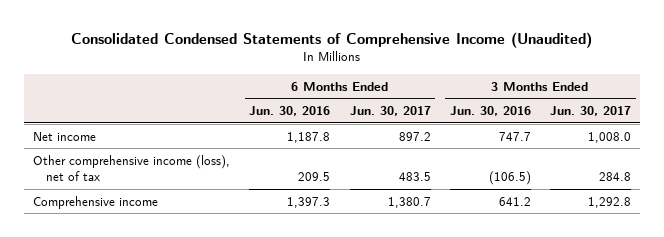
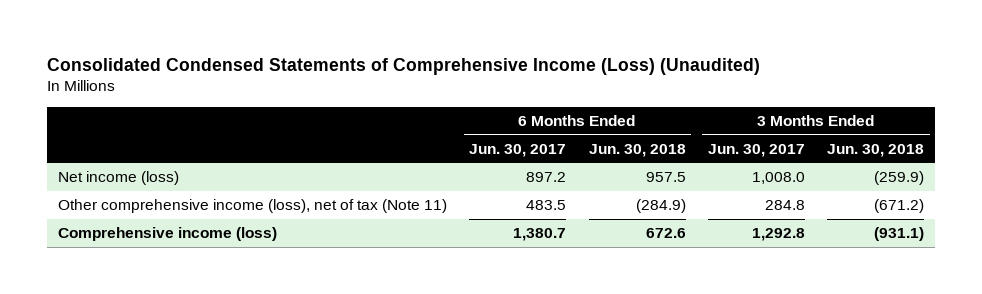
[71,31,593,48] Consolidated Condensed Statements of Comprehensive Income (Unaudited) -> [46,57,760,75] Consolidated Condensed Statements of Comprehensive Income (Loss) (Unaudited)
[249,106,331,117] Jun. 30, 2016 -> none
[449,106,531,117] Jun. 30, 2016 -> none
none -> [588,143,686,157] Jun. 30, 2018
none -> [827,143,925,157] Jun. 30, 2018
[33,131,97,141] Net income -> [57,171,179,186] Net income (loss)
[33,154,231,182] Other comprehensive income (loss), net of tax -> [57,199,447,214] Other comprehensive income (loss), net of tax (Note 11)
[33,195,159,209] Comprehensive income -> [57,227,277,242] Comprehensive income (loss)

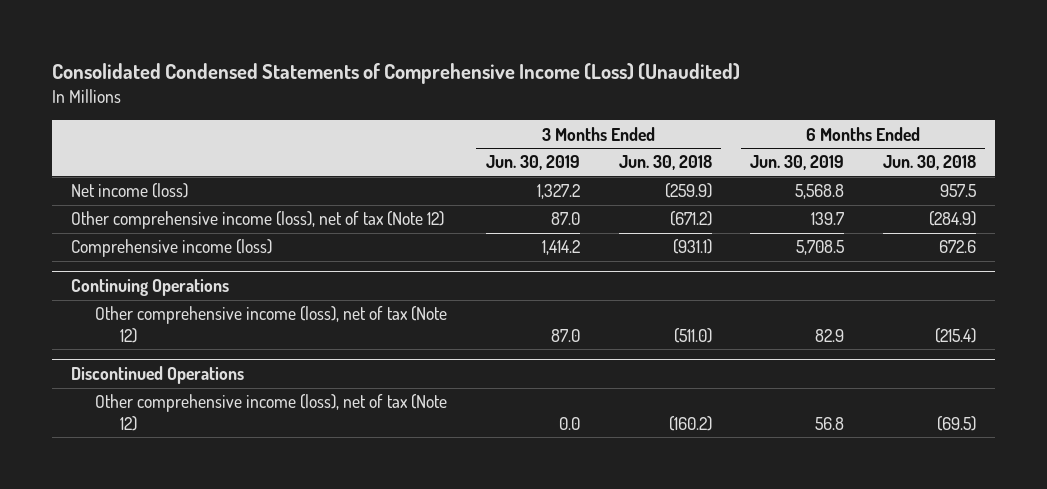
[469,143,567,157] Jun. 30, 2017 -> none
[707,143,805,157] Jun. 30, 2017 -> none
none -> [486,155,581,171] Jun. 30, 2019
none -> [750,155,845,171] Jun. 30, 2019
[57,199,447,214] Other comprehensive income (loss), net of tax (Note 11) -> [70,211,444,230] Other comprehensive income (loss), net of tax (Note 12)
none -> [70,279,229,297] Continuing Operations
none -> [95,306,448,344] Other comprehensive income (loss), net of tax (Note 12)
none -> [70,366,244,385] Discontinued Operations
none -> [95,394,448,432] Other comprehensive income (loss), net of tax (Note 12)

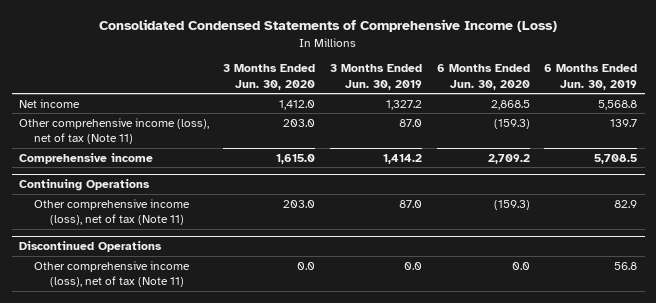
[51,63,740,85] Consolidated Condensed Statements of Comprehensive Income (Loss) (Unaudited) -> [99,19,558,33] Consolidated Condensed Statements of Comprehensive Income (Loss)
[618,155,712,171] Jun. 30, 2018 -> none
[882,155,976,171] Jun. 30, 2018 -> none
none -> [223,64,316,90] 3 Months Ended Jun. 30, 2020
none -> [436,64,530,90] 6 Months Ended Jun. 30, 2020
[70,183,188,199] Net income (loss) -> [18,98,80,108] Net income
[70,211,444,230] Other comprehensive income (loss), net of tax (Note 12) -> [18,117,209,145] Other comprehensive income (loss), net of tax (Note 11)
[70,239,272,258] Comprehensive income (loss) -> [18,152,153,164] Comprehensive income
[95,306,448,344] Other comprehensive income (loss), net of tax (Note 12) -> [34,198,191,226] Other comprehensive income (loss), net of tax (Note 11)
[95,394,448,432] Other comprehensive income (loss), net of tax (Note 12) -> [34,260,191,288] Other comprehensive income (loss), net of tax (Note 11)

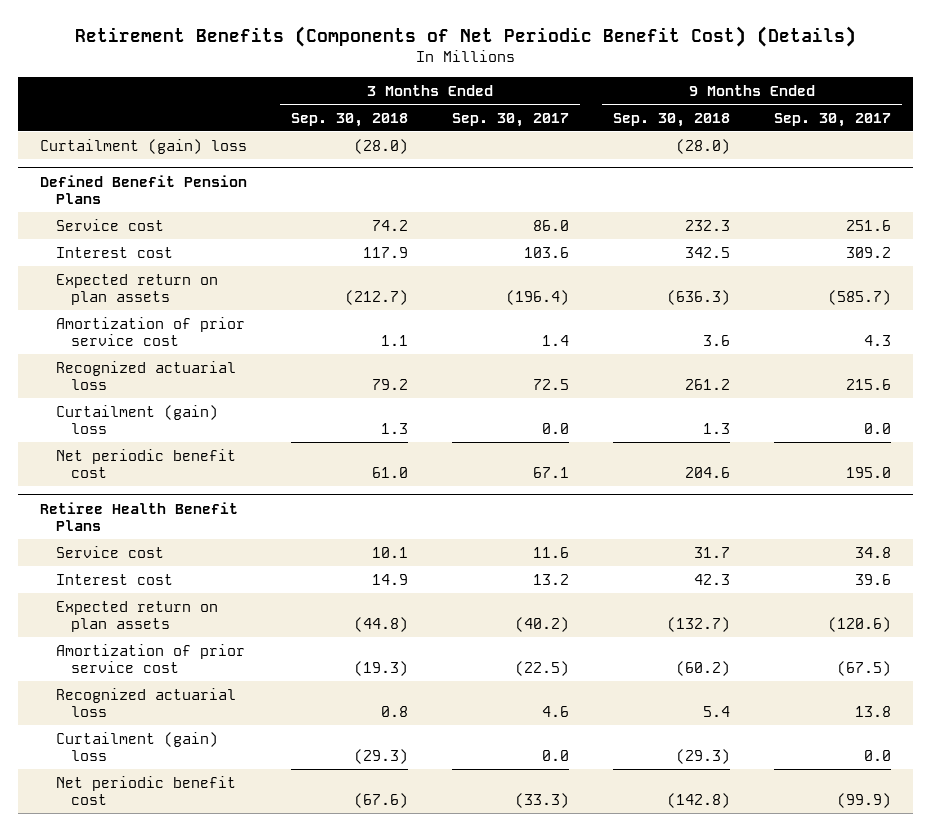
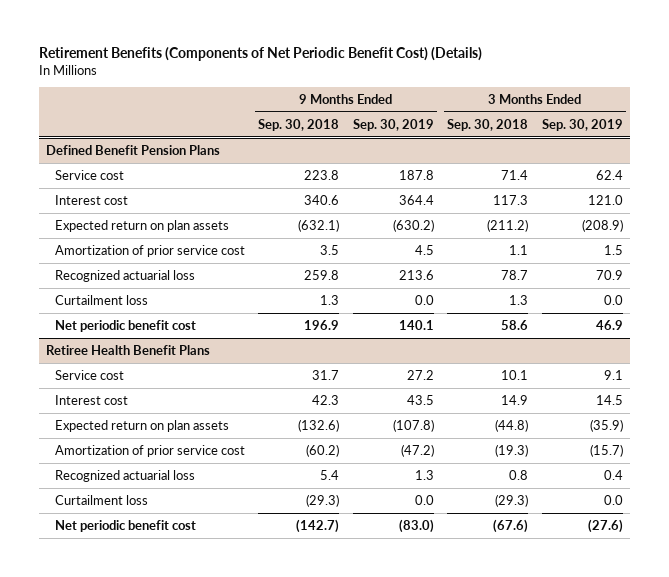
[452,112,570,127] Sep. 30, 2017 -> none
[774,112,892,127] Sep. 30, 2017 -> none
none -> [352,118,434,131] Sep. 30, 2019
none -> [541,118,623,131] Sep. 30, 2019
[40,138,248,154] Curtailment (gain) loss -> none
[372,219,409,231] 74.2 -> [501,169,529,180] 71.4
[685,219,731,231] 232.3 -> [304,169,340,180] 223.8
[363,246,409,258] 117.9 -> [493,194,529,205] 117.3
[685,246,731,258] 342.5 -> [304,194,340,205] 340.6
[345,290,409,306] (212.7) -> [487,218,529,232] (211.2)
[667,290,731,306] (636.3) -> [298,218,340,232] (632.1)
[703,335,731,347] 3.6 -> [320,244,340,255] 3.5
[372,379,409,391] 79.2 -> [501,269,529,280] 78.7
[685,379,731,391] 261.2 -> [304,269,340,280] 259.8
[55,404,218,435] Curtailment (gain) loss -> [54,294,148,305] Curtailment loss
[372,467,409,479] 61.0 -> [501,319,529,330] 58.6
[685,467,731,479] 204.6 -> [304,319,340,330] 196.9
[667,617,731,633] (132.7) -> [298,418,340,432] (132.6)
[55,731,218,762] Curtailment (gain) loss -> [54,494,148,505] Curtailment loss
[667,793,731,809] (142.8) -> [296,518,340,533] (142.7)

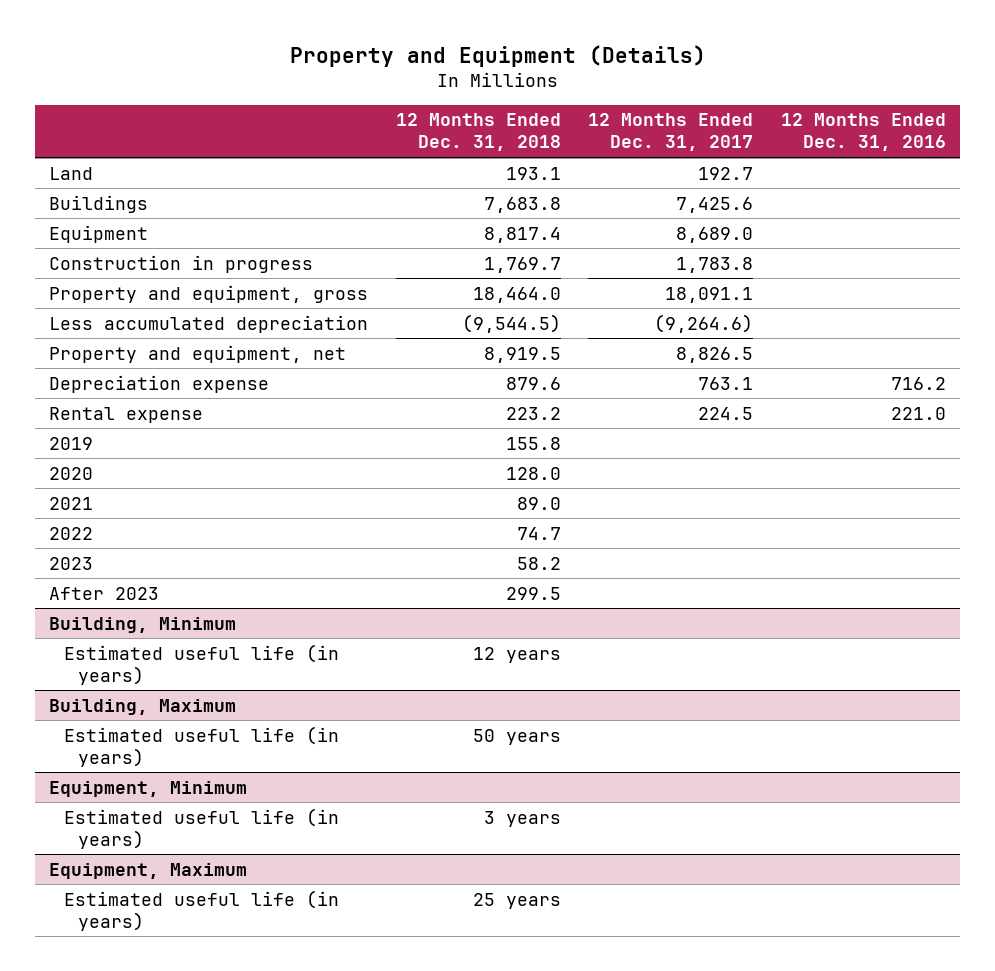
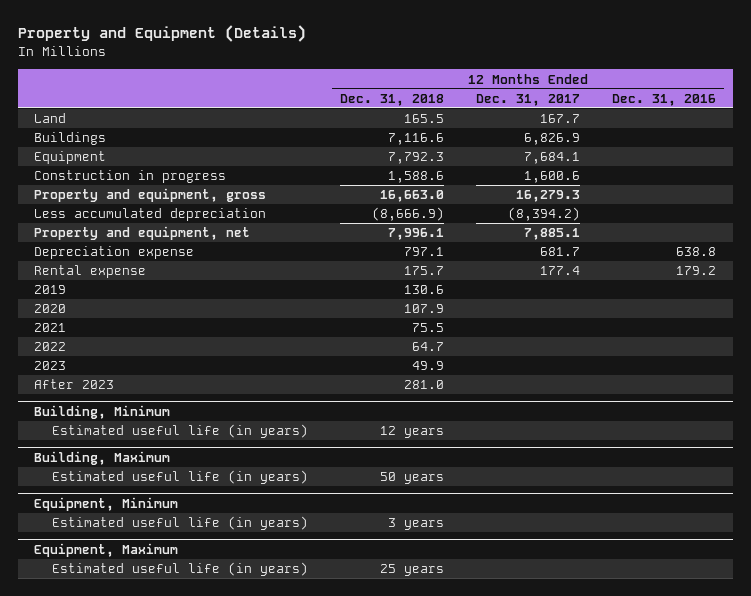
[505,166,561,180] 193.1 -> [403,114,444,124] 165.5
[698,166,754,180] 192.7 -> [540,114,581,124] 167.7
[483,196,561,213] 7,683.8 -> [387,133,444,146] 7,116.6
[676,196,754,213] 7,425.6 -> [524,133,581,146] 6,826.9
[483,226,561,243] 8,817.4 -> [387,152,444,165] 7,792.3
[676,226,754,243] 8,689.0 -> [524,152,581,165] 7,684.1
[483,256,561,273] 1,769.7 -> [387,171,444,184] 1,588.6
[676,256,754,273] 1,783.8 -> [524,171,581,184] 1,600.6
[472,286,561,303] 18,464.0 -> [379,190,444,203] 16,663.0
[665,286,754,303] 18,091.1 -> [516,190,581,203] 16,279.3
[461,313,561,333] (9,544.5) -> [371,207,444,222] (8,666.9)
[654,313,754,333] (9,264.6) -> [508,207,581,222] (8,394.2)
[483,346,561,363] 8,919.5 -> [387,228,444,241] 7,996.1
[676,346,754,363] 8,826.5 -> [524,228,581,241] 7,885.1
[505,376,561,390] 879.6 -> [403,247,444,257] 797.1
[698,376,754,390] 763.1 -> [540,247,581,257] 681.7
[891,376,947,390] 716.2 -> [676,247,717,257] 638.8
[505,406,561,420] 223.2 -> [403,266,444,276] 175.7
[698,406,754,420] 224.5 -> [540,266,581,276] 177.4
[891,406,947,420] 221.0 -> [676,266,717,276] 179.2
[505,436,561,450] 155.8 -> [403,285,444,295] 130.6
[505,466,561,480] 128.0 -> [403,304,444,314] 107.9
[516,496,561,510] 89.0 -> [411,323,444,333] 75.5
[516,526,561,540] 74.7 -> [411,342,444,352] 64.7
[516,556,561,570] 58.2 -> [411,361,444,371] 49.9
[505,586,561,600] 299.5 -> [403,380,444,390] 281.0

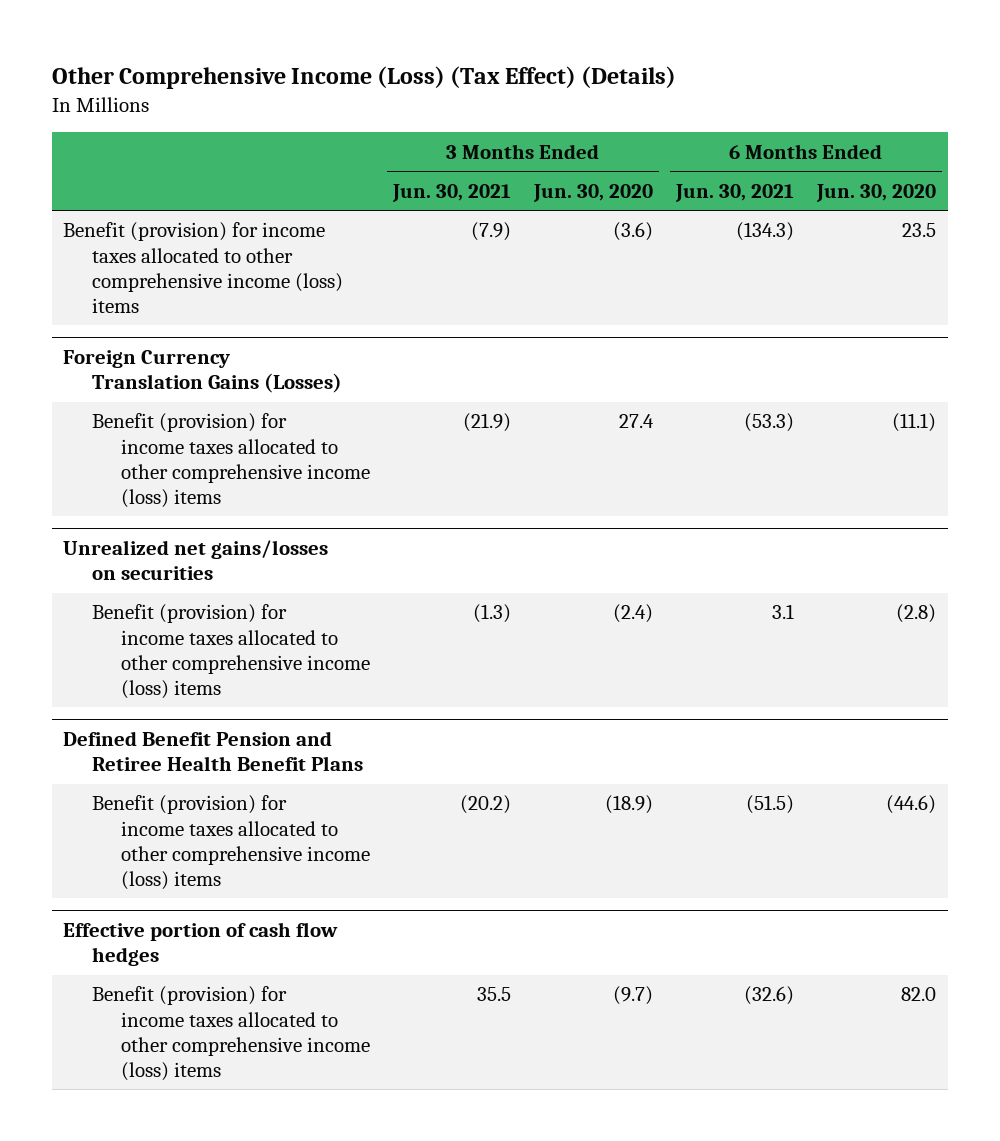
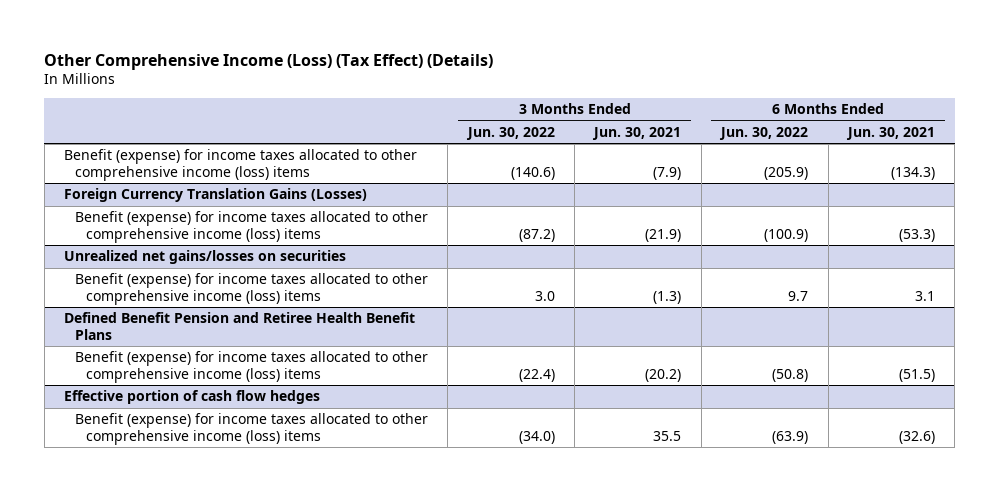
[533,183,654,202] Jun. 30, 2020 -> none
[816,183,937,202] Jun. 30, 2020 -> none
none -> [465,126,555,140] Jun. 30, 2022
none -> [719,126,809,140] Jun. 30, 2022
[63,222,344,313] Benefit (provision) for income taxes allocated to other comprehensive income (loss) items -> [63,149,417,182] Benefit (expense) for income taxes allocated to other comprehensive income (loss) items
[92,413,371,508] Benefit (provision) for income taxes allocated to other comprehensive income (loss) items -> [74,211,428,244] Benefit (expense) for income taxes allocated to other comprehensive income (loss) items
[92,604,371,699] Benefit (provision) for income taxes allocated to other comprehensive income (loss) items -> [74,273,428,306] Benefit (expense) for income taxes allocated to other comprehensive income (loss) items
[92,795,371,890] Benefit (provision) for income taxes allocated to other comprehensive income (loss) items -> [74,351,428,384] Benefit (expense) for income taxes allocated to other comprehensive income (loss) items
[92,986,371,1081] Benefit (provision) for income taxes allocated to other comprehensive income (loss) items -> [74,413,428,446] Benefit (expense) for income taxes allocated to other comprehensive income (loss) items

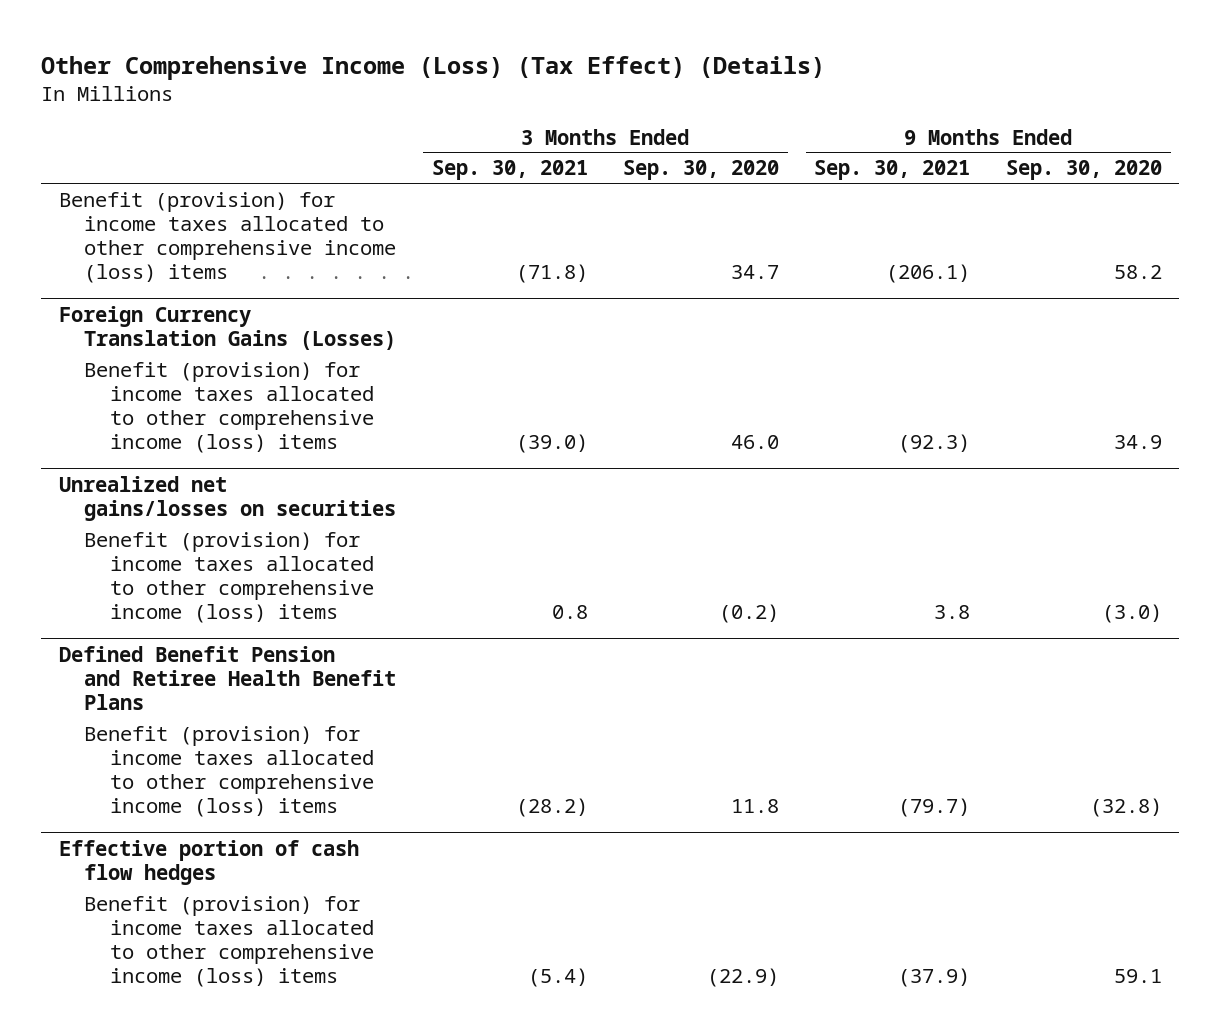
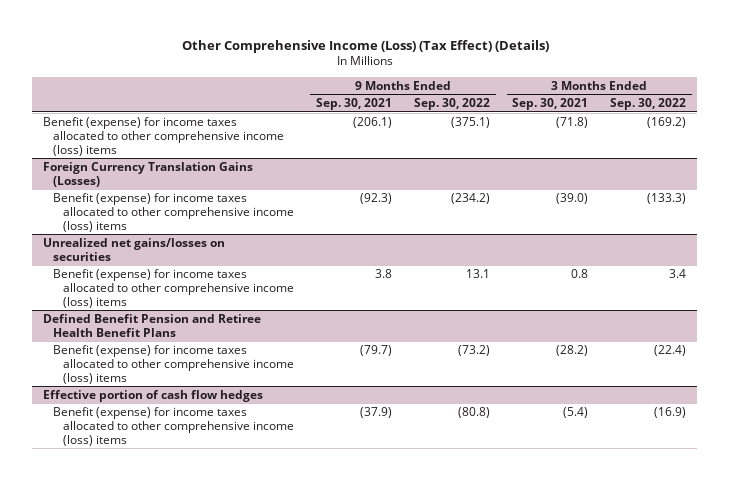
[623,160,780,181] Sep. 30, 2020 -> none
[1005,160,1162,181] Sep. 30, 2020 -> none
none -> [414,98,491,111] Sep. 30, 2022
none -> [610,98,687,111] Sep. 30, 2022
[59,191,397,283] Benefit (provision) for income taxes allocated to other comprehensive income (loss) items -> [42,116,284,156] Benefit (expense) for income taxes allocated to other comprehensive income (loss) items
[84,361,374,453] Benefit (provision) for income taxes allocated to other comprehensive income (loss) items -> [52,192,294,232] Benefit (expense) for income taxes allocated to other comprehensive income (loss) items
[84,531,374,623] Benefit (provision) for income taxes allocated to other comprehensive income (loss) items -> [52,268,294,308] Benefit (expense) for income taxes allocated to other comprehensive income (loss) items
[84,725,374,817] Benefit (provision) for income taxes allocated to other comprehensive income (loss) items -> [52,344,294,384] Benefit (expense) for income taxes allocated to other comprehensive income (loss) items
[84,895,374,987] Benefit (provision) for income taxes allocated to other comprehensive income (loss) items -> [52,406,294,446] Benefit (expense) for income taxes allocated to other comprehensive income (loss) items

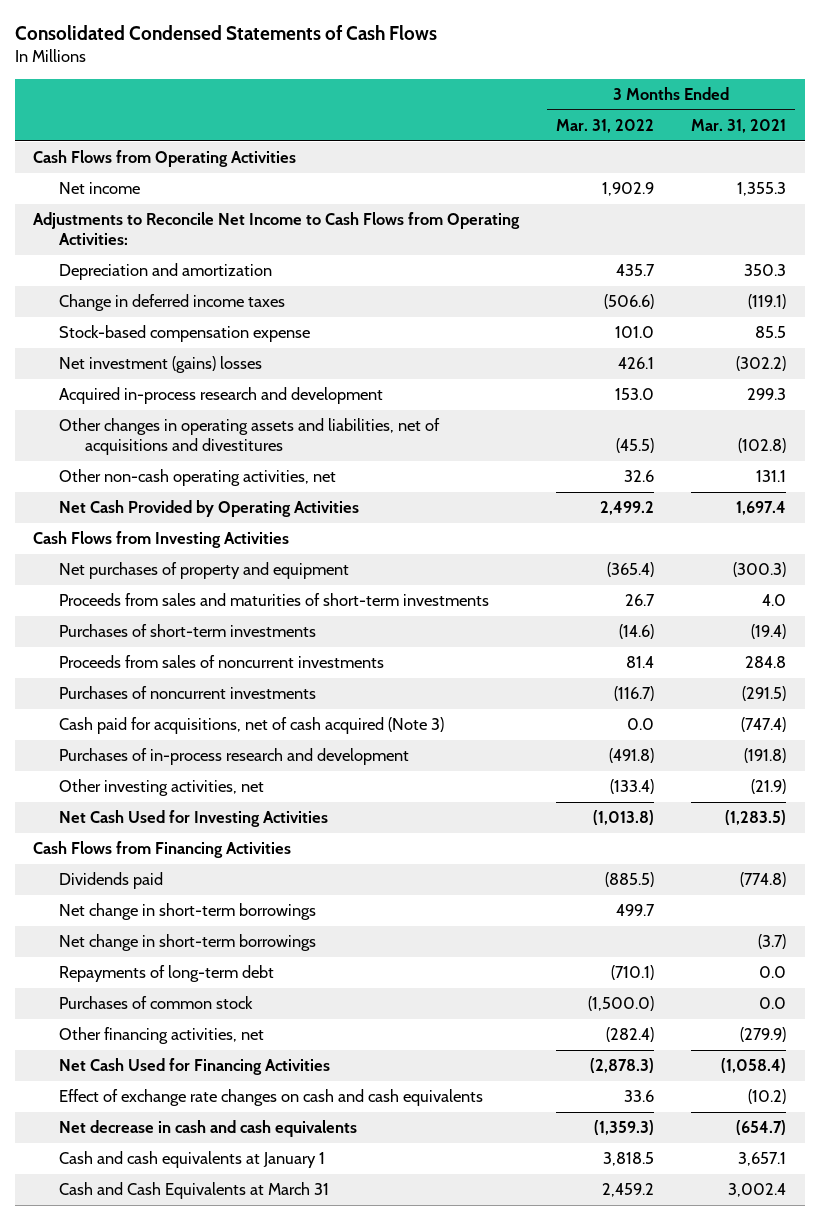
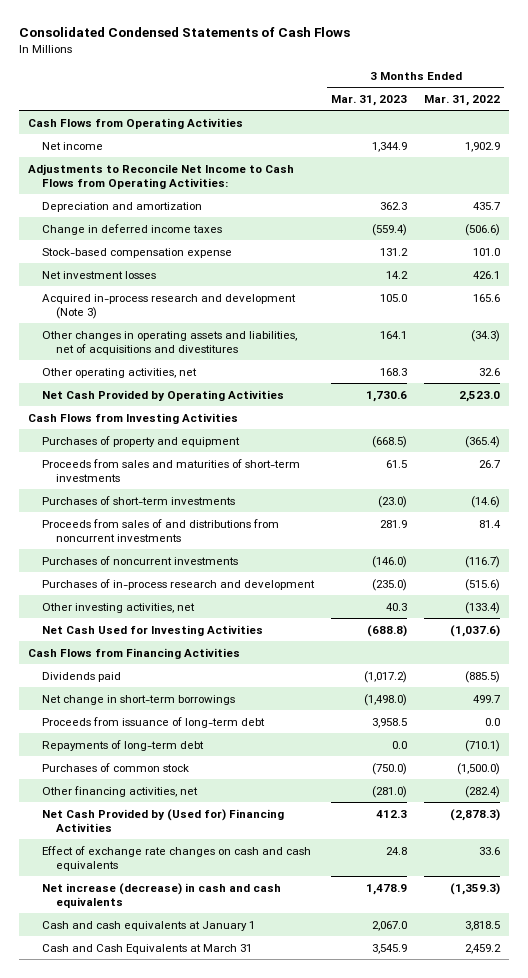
[691,119,787,134] Mar. 31, 2021 -> none
none -> [331,94,408,106] Mar. 31, 2023
[59,356,263,374] Net investment (gains) losses -> [42,270,157,279] Net investment losses
[59,387,384,405] Acquired in-process research and development -> [42,293,297,319] Acquired in-process research and development (Note 3)
[615,388,655,401] 153.0 -> [473,293,501,302] 165.6
[616,437,655,453] (45.5) -> [471,329,501,342] (34.3)
[59,469,337,487] Other non-cash operating activities, net -> [42,367,198,378] Other operating activities, net
[600,501,655,516] 2,499.2 -> [459,390,501,402] 2,523.0
[59,562,350,580] Net purchases of property and equipment -> [42,435,241,447] Purchases of property and equipment
[59,655,385,669] Proceeds from sales of noncurrent investments -> [42,518,280,542] Proceeds from sales of and distributions from noncurrent investments
[59,717,445,735] Cash paid for acquisitions, net of cash acquired (Note 3) -> none
[609,748,655,764] (491.8) -> [465,578,501,591] (515.6)
[593,810,655,826] (1,013.8) -> [450,624,501,637] (1,037.6)
[59,934,317,952] Net change in short-term borrowings -> none
none -> [42,716,266,728] Proceeds from issuance of long-term debt
[59,1058,331,1076] Net Cash Used for Financing Activities -> [42,808,285,832] Net Cash Provided by (Used for) Financing Activities
[59,1120,358,1138] Net decrease in cash and cash equivalents -> [42,882,282,908] Net increase (decrease) in cash and cash equivalents

